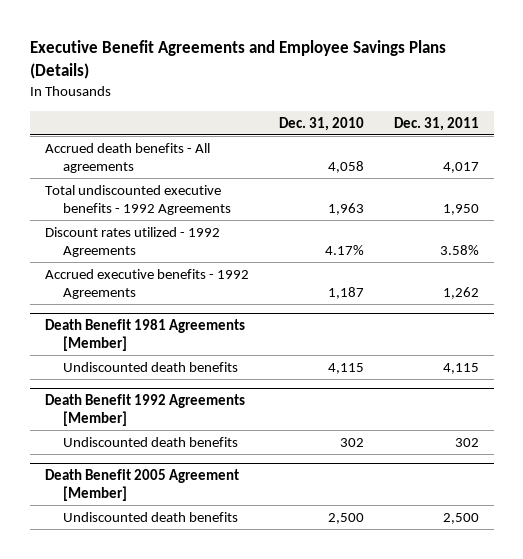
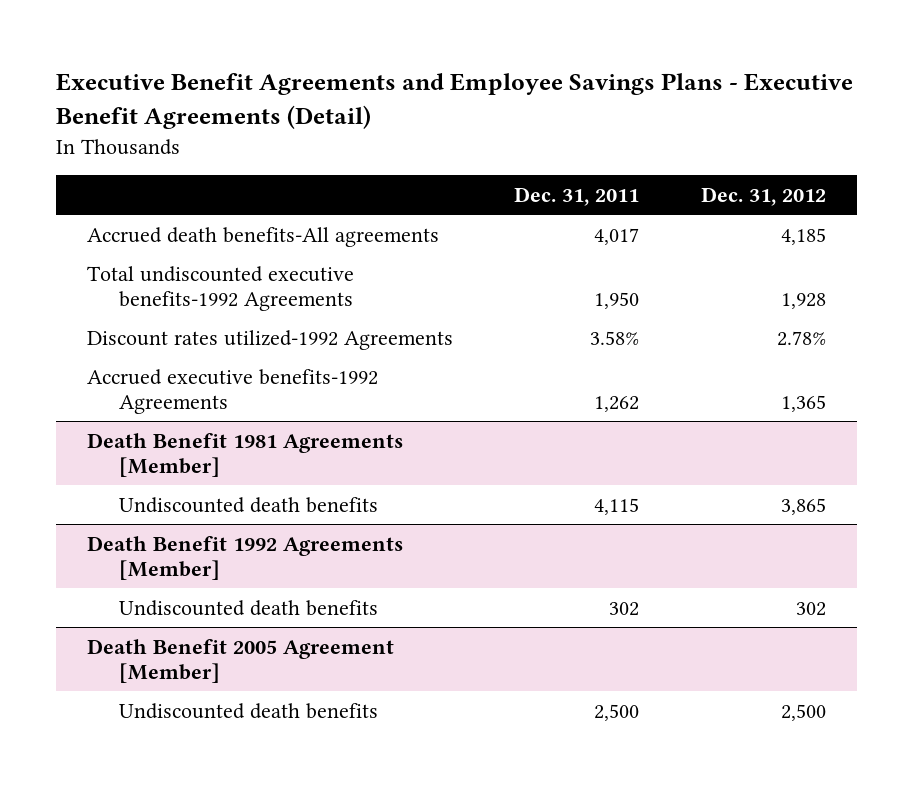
[29,39,446,79] Executive Benefit Agreements and Employee Savings Plans (Details) -> [56,73,854,129] Executive Benefit Agreements and Employee Savings Plans - Executive Benefit Agreements (Detail)
[278,116,364,131] Dec. 31, 2010 -> none
none -> [701,186,827,206] Dec. 31, 2012
[44,142,210,174] Accrued death benefits - All agreements -> [86,226,439,247] Accrued death benefits-All agreements
[44,184,232,216] Total undiscounted executive benefits - 1992 Agreements -> [86,265,354,311] Total undiscounted executive benefits-1992 Agreements
[44,226,220,258] Discount rates utilized - 1992 Agreements -> [86,329,453,350] Discount rates utilized-1992 Agreements
[44,268,249,300] Accrued executive benefits - 1992 Agreements -> [86,368,378,414] Accrued executive benefits-1992 Agreements

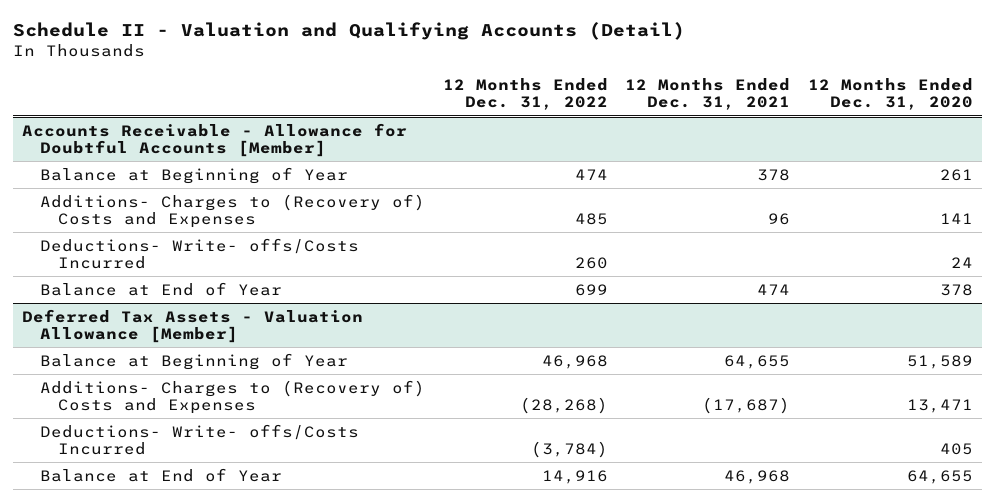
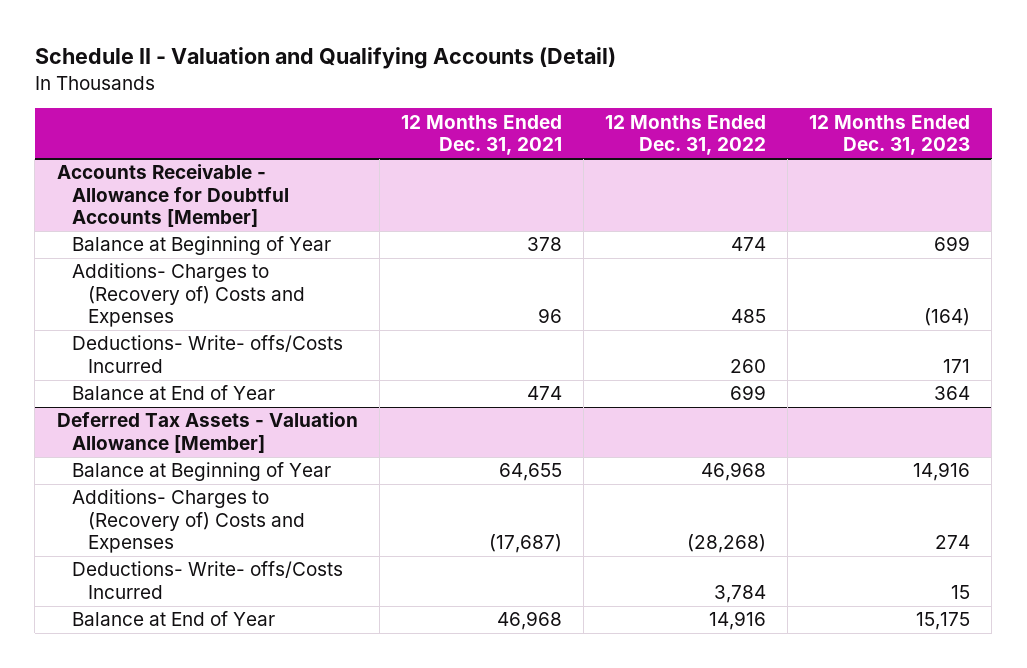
[808,78,974,111] 12 Months Ended Dec. 31, 2020 -> none
none -> [809,114,971,156] 12 Months Ended Dec. 31, 2023
[530,440,608,458] (3,784) -> [714,584,767,603] 3,784

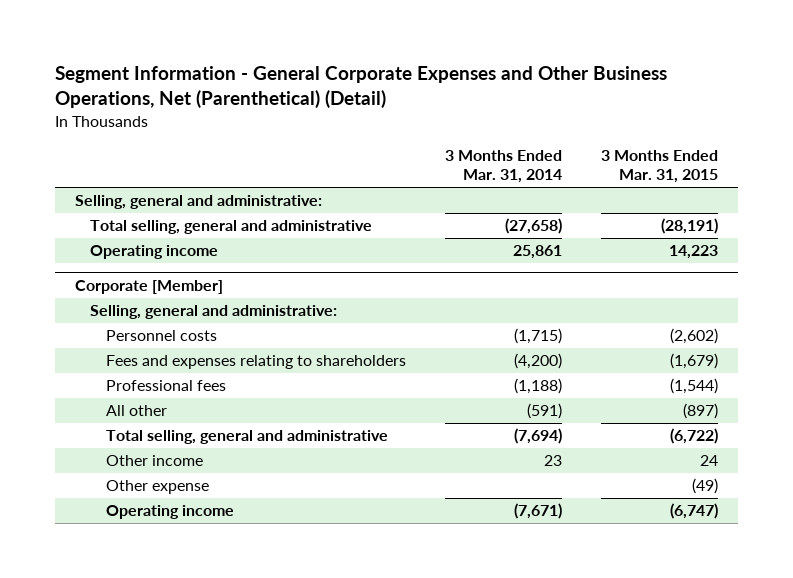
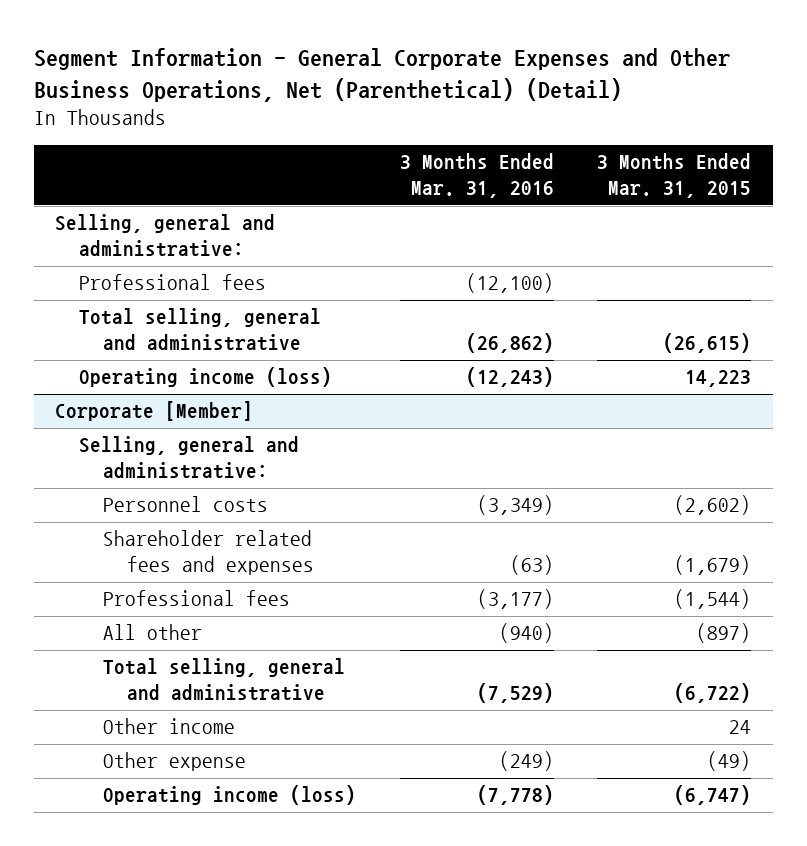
[444,150,562,184] 3 Months Ended Mar. 31, 2014 -> none
none -> [399,153,554,199] 3 Months Ended Mar. 31, 2016
none -> [79,274,267,291] Professional fees
[661,218,719,235] (28,191) -> [663,333,752,354] (26,615)
[90,245,219,260] Operating income -> [79,367,333,388] Operating income (loss)
[105,355,406,370] Fees and expenses relating to shareholders -> [103,530,315,576] Shareholder related fees and expenses
[105,505,234,520] Operating income -> [103,785,357,806] Operating income (loss)

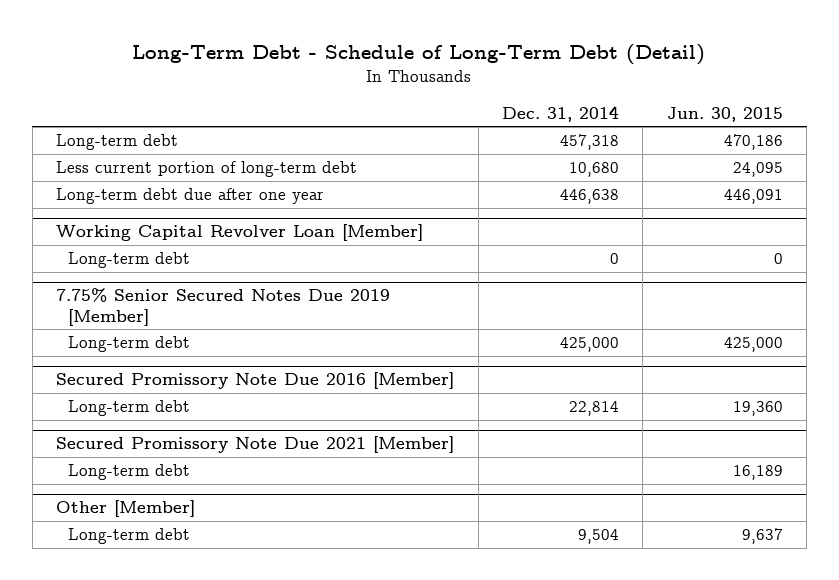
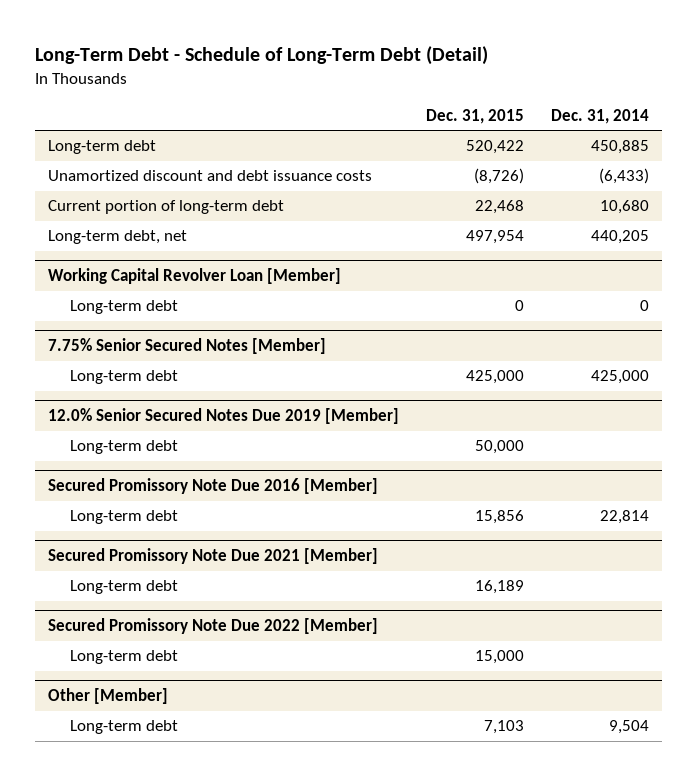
[666,106,783,122] Jun. 30, 2015 -> none
none -> [425,108,524,124] Dec. 31, 2015
[559,134,619,151] 457,318 -> [590,140,649,155] 450,885
none -> [48,170,373,182] Unamortized discount and debt issuance costs
[56,161,358,178] Less current portion of long-term debt -> [48,200,285,215] Current portion of long-term debt
[56,188,325,205] Long-term debt due after one year -> [48,230,188,245] Long-term debt, net
[559,189,619,205] 446,638 -> [590,230,649,245] 440,205
[56,288,391,326] 7.75% Senior Secured Notes Due 2019 [Member] -> [48,338,327,355] 7.75% Senior Secured Notes [Member]
none -> [48,408,400,425] 12.0% Senior Secured Notes Due 2019 [Member]
none -> [70,440,179,455] Long-term debt
none -> [48,618,379,635] Secured Promissory Note Due 2022 [Member]
none -> [70,650,179,665] Long-term debt

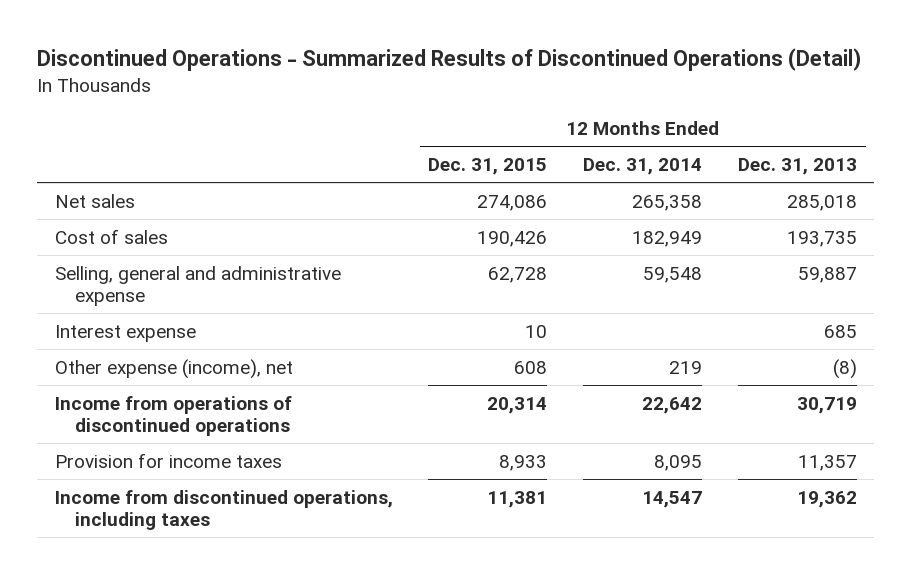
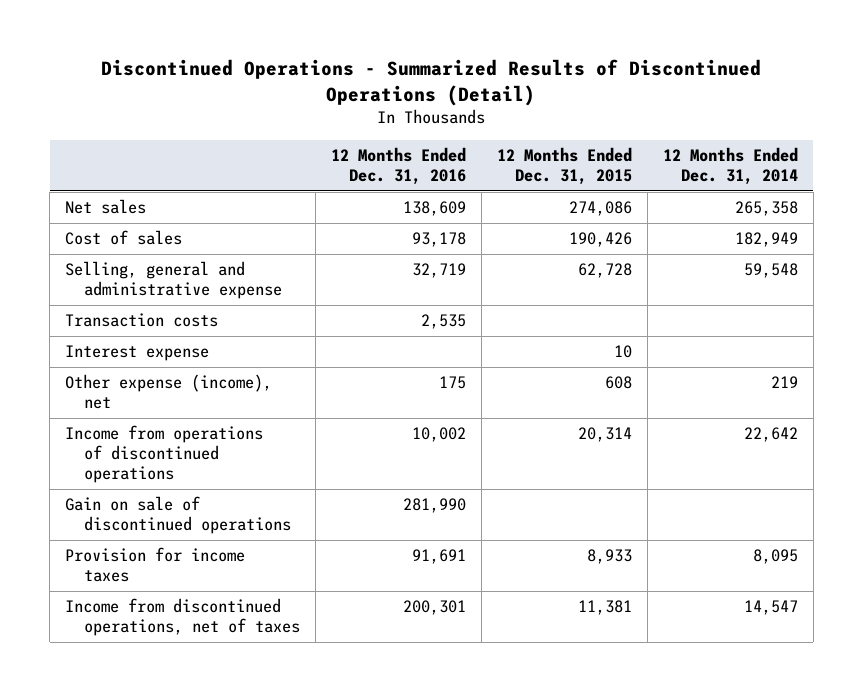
[737,158,857,176] Dec. 31, 2013 -> none
none -> [331,146,467,185] 12 Months Ended Dec. 31, 2016
none -> [65,313,219,328] Transaction costs
none -> [65,496,292,535] Gain on sale of discontinued operations
[54,489,393,530] Income from discontinued operations, including taxes -> [65,598,301,637] Income from discontinued operations, net of taxes

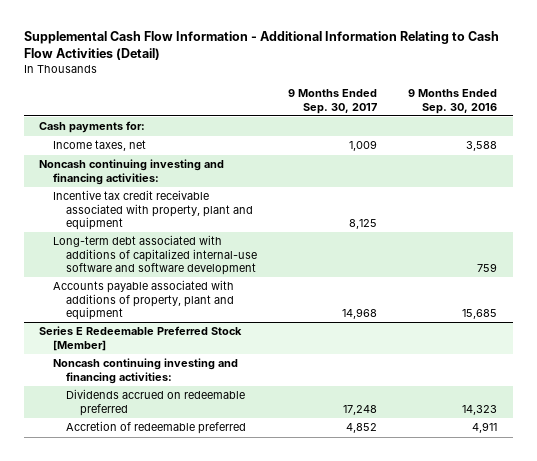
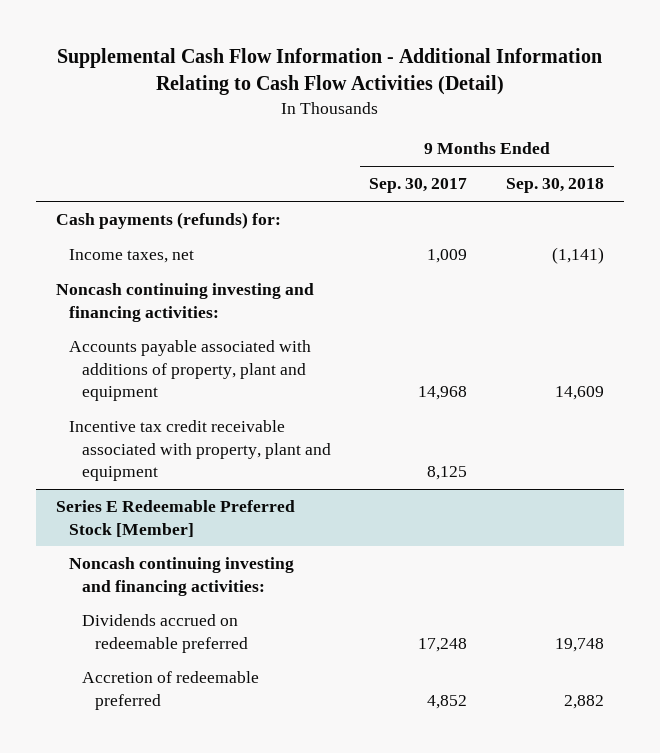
[408,89,498,114] 9 Months Ended Sep. 30, 2016 -> none
none -> [506,178,605,194] Sep. 30, 2018
[39,121,146,134] Cash payments for: -> [55,212,281,230] Cash payments (refunds) for:
[52,235,258,275] Long-term debt associated with additions of capitalized internal-use software and software development -> none
[52,190,254,230] Incentive tax credit receivable associated with property, plant and equipment -> [68,420,331,481] Incentive tax credit receivable associated with property, plant and equipment

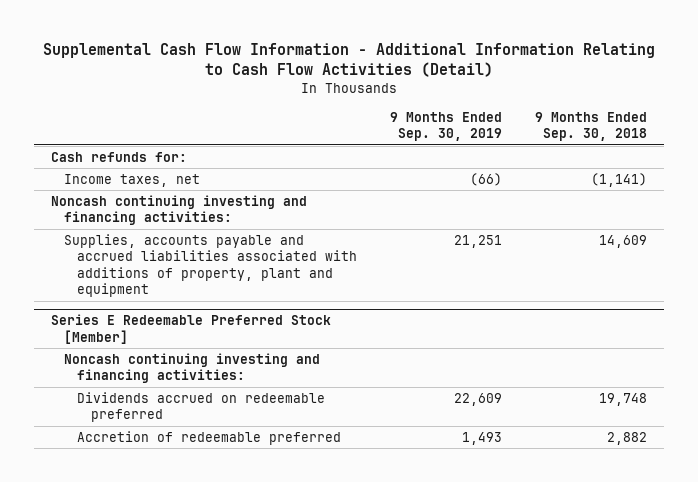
[369,178,468,194] Sep. 30, 2017 -> none
none -> [390,111,503,142] 9 Months Ended Sep. 30, 2019
[55,212,281,230] Cash payments (refunds) for: -> [50,151,187,162] Cash refunds for:
[68,420,331,481] Incentive tax credit receivable associated with property, plant and equipment -> none
[68,340,311,401] Accounts payable associated with additions of property, plant and equipment -> [63,233,358,298] Supplies, accounts payable and accrued liabilities associated with additions of property, plant and equipment

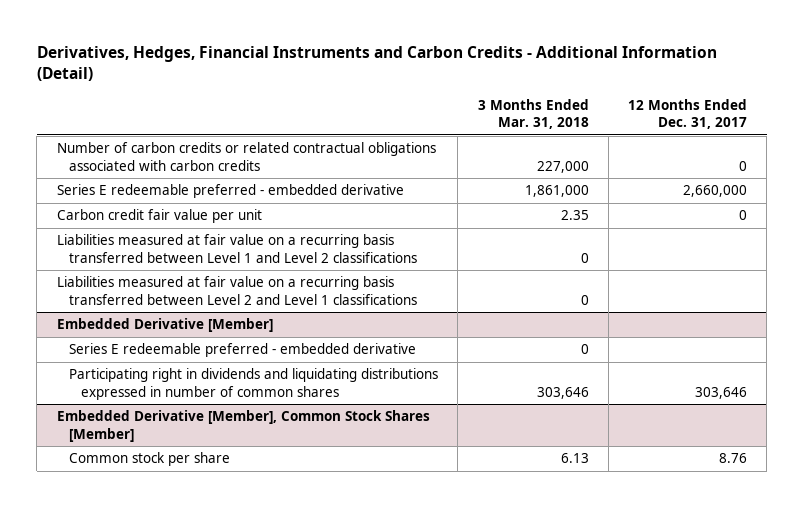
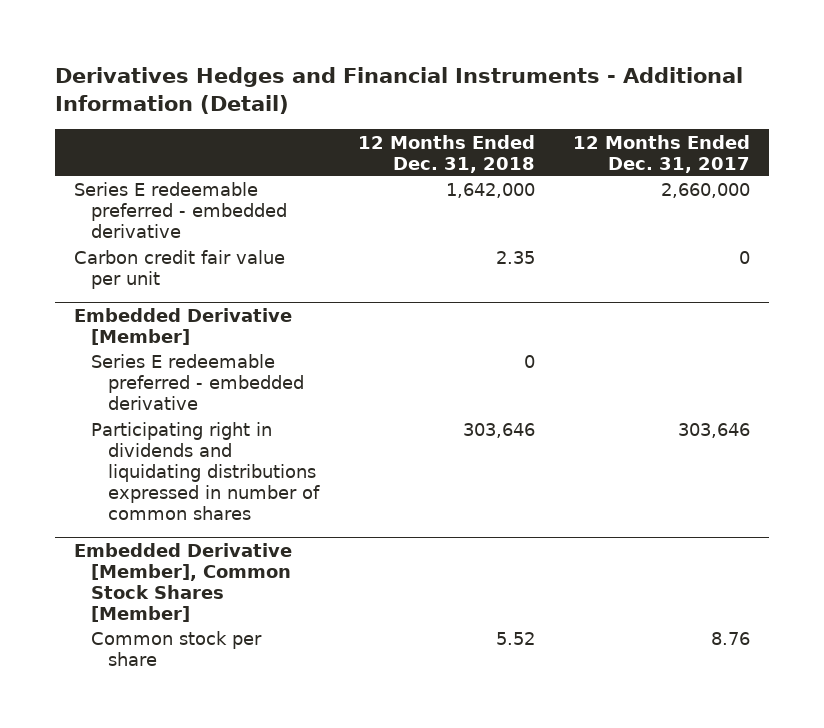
[36,45,717,82] Derivatives, Hedges, Financial Instruments and Carbon Credits - Additional Information (Detail) -> [54,67,743,115] Derivatives Hedges and Financial Instruments - Additional Information (Detail)
[477,98,589,130] 3 Months Ended Mar. 31, 2018 -> none
none -> [357,134,535,173] 12 Months Ended Dec. 31, 2018
[56,142,436,171] Number of carbon credits or related contractual obligations associated with carbon credits -> none
[56,234,417,263] Liabilities measured at fair value on a recurring basis transferred between Level 1 and Level 2 classifications -> none
[56,276,417,305] Liabilities measured at fair value on a recurring basis transferred between Level 2 and Level 1 classifications -> none

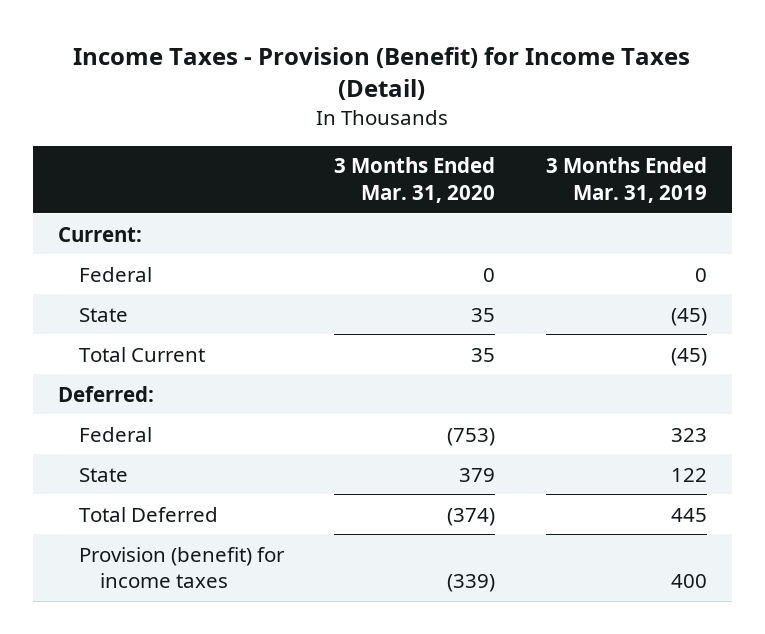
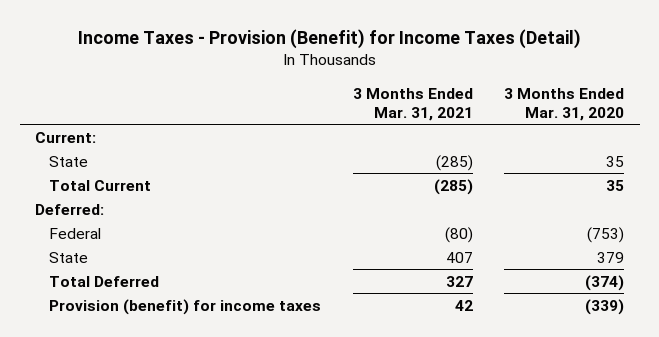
[545,157,707,203] 3 Months Ended Mar. 31, 2019 -> none
none -> [352,87,473,121] 3 Months Ended Mar. 31, 2021
[78,266,152,282] Federal -> none

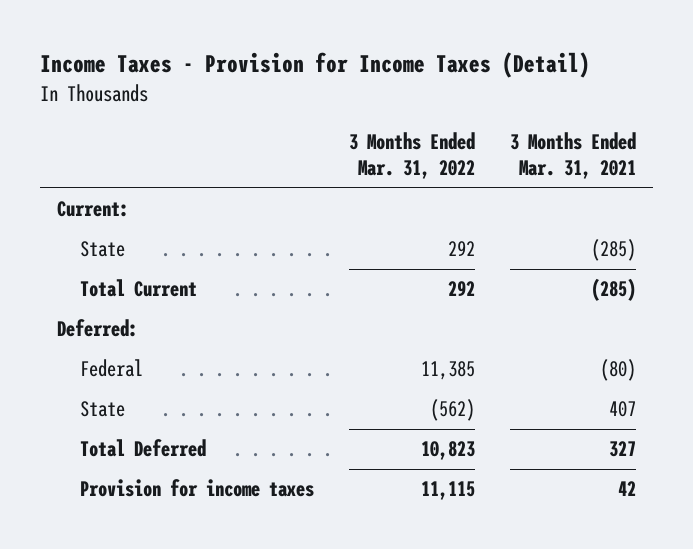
[77,28,581,49] Income Taxes - Provision (Benefit) for Income Taxes (Detail) -> [39,52,590,79] Income Taxes - Provision for Income Taxes (Detail)
[504,87,625,121] 3 Months Ended Mar. 31, 2020 -> none
none -> [349,132,476,179] 3 Months Ended Mar. 31, 2022
[49,298,322,315] Provision (benefit) for income taxes -> [80,479,315,498] Provision for income taxes

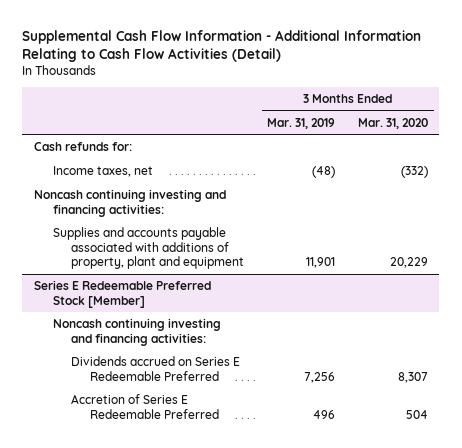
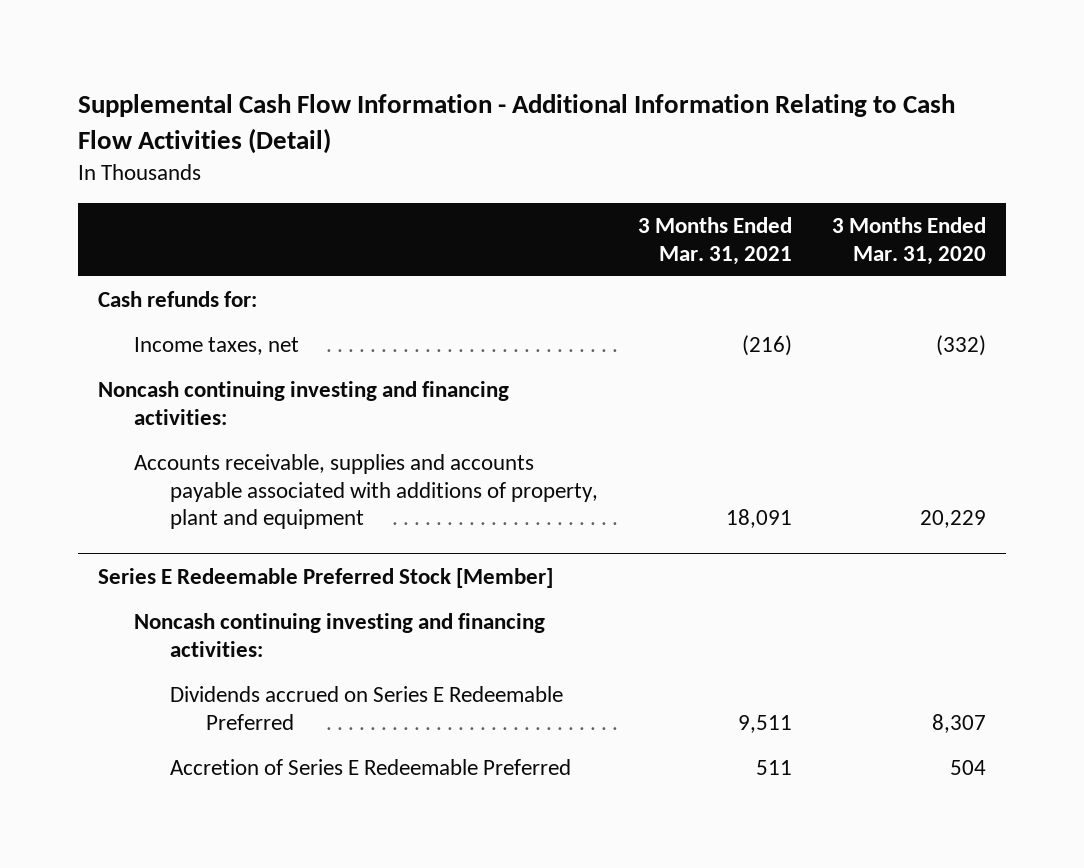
[267,117,336,129] Mar. 31, 2019 -> none
none -> [637,217,792,265] 3 Months Ended Mar. 31, 2021
[52,227,245,270] Supplies and accounts payable associated with additions of property, plant and equipment -> [133,454,598,530] Accounts receivable, supplies and accounts payable associated with additions of property, plant and equipment

